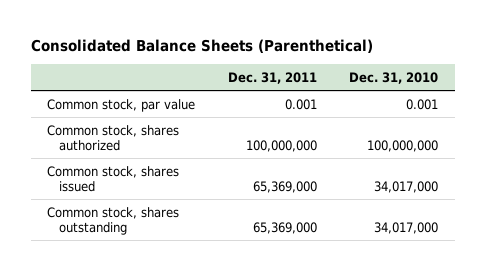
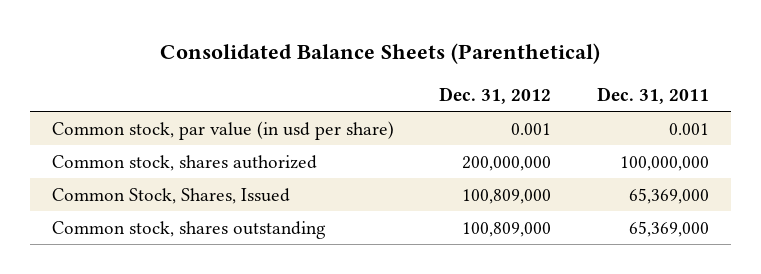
[349,71,439,84] Dec. 31, 2010 -> none
none -> [439,86,552,104] Dec. 31, 2012
[47,98,196,112] Common stock, par value -> [52,120,395,140] Common stock, par value (in usd per share)
[47,165,180,193] Common stock, shares issued -> [52,187,291,204] Common Stock, Shares, Issued

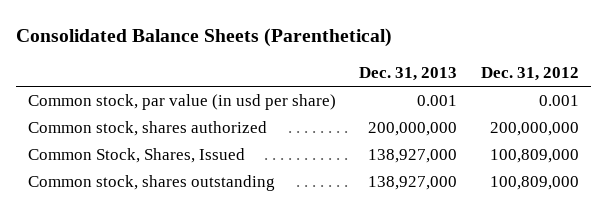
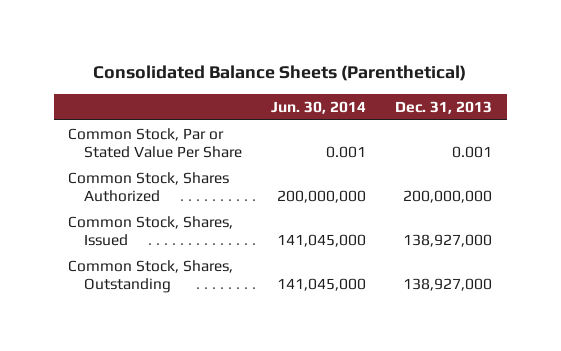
[481,67,580,82] Dec. 31, 2012 -> none
none -> [270,100,366,114] Jun. 30, 2014
[27,94,336,111] Common stock, par value (in usd per share) -> [68,128,242,159] Common Stock, Par or Stated Value Per Share
[27,121,267,137] Common stock, shares authorized -> [68,172,230,203] Common Stock, Shares Authorized
[27,175,275,192] Common stock, shares outstanding -> [68,260,234,294] Common Stock, Shares, Outstanding

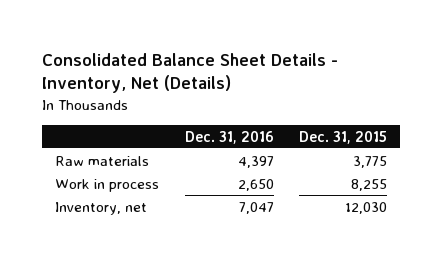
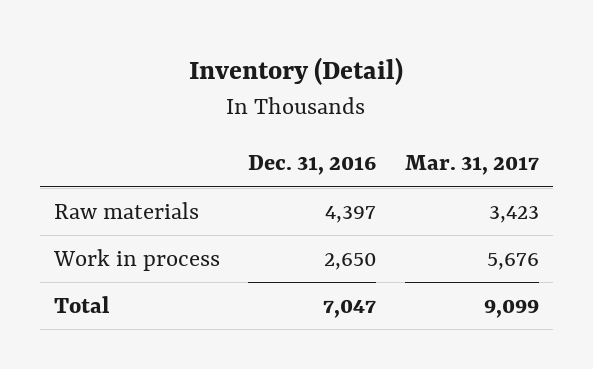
[42,52,339,94] Consolidated Balance Sheet Details - Inventory, Net (Details) -> [189,57,404,86] Inventory (Detail)
[299,130,388,144] Dec. 31, 2015 -> none
none -> [404,155,539,176] Mar. 31, 2017
[55,201,148,215] Inventory, net -> [53,295,109,313] Total

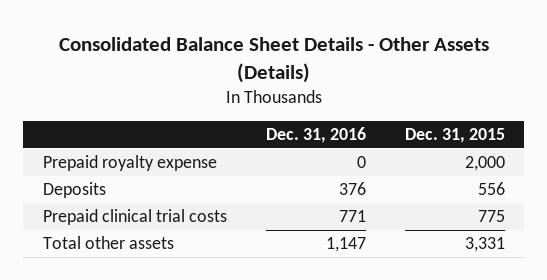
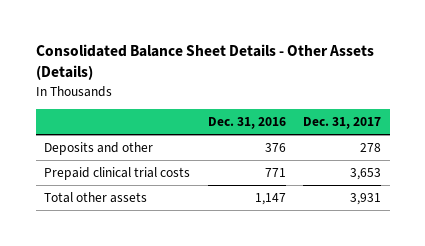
[404,127,505,143] Dec. 31, 2015 -> none
none -> [302,117,381,130] Dec. 31, 2017
[42,155,217,172] Prepaid royalty expense -> none
[42,182,106,199] Deposits -> [44,141,154,155] Deposits and other

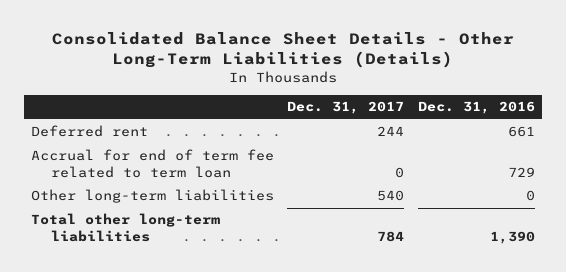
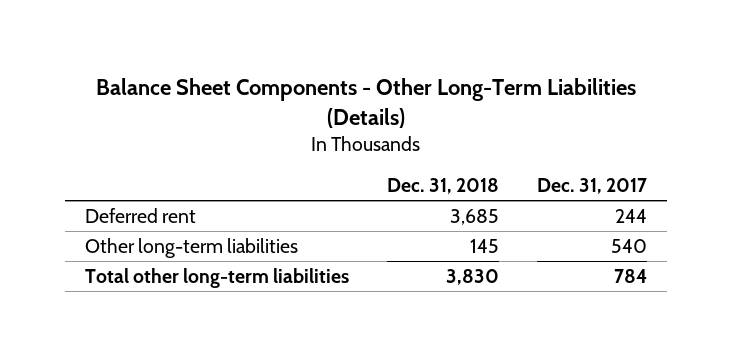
[51,31,514,69] Consolidated Balance Sheet Details - Other Long-Term Liabilities (Details) -> [96,78,637,129] Balance Sheet Components - Other Long-Term Liabilities (Details)
[418,101,536,115] Dec. 31, 2016 -> none
none -> [387,178,500,195] Dec. 31, 2018
[30,149,274,178] Accrual for end of term fee related to term loan -> none

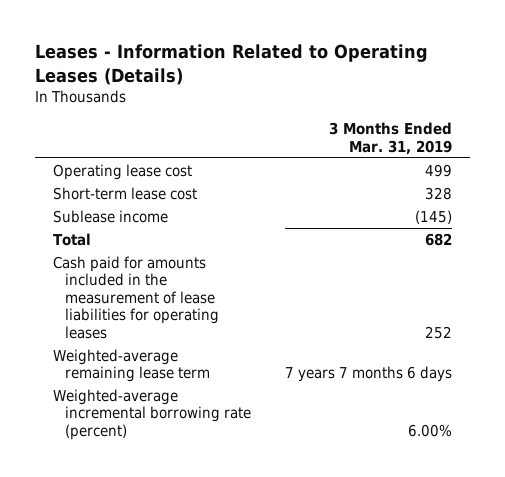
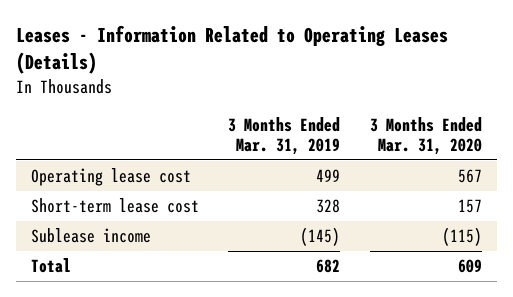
none -> [370,116,483,155] 3 Months Ended Mar. 31, 2020
[52,256,219,339] Cash paid for amounts included in the measurement of lease liabilities for operating leases -> none
[52,349,210,383] Weighted-average remaining lease term -> none
[52,389,251,440] Weighted-average incremental borrowing rate (percent) -> none

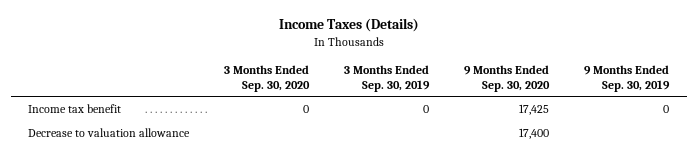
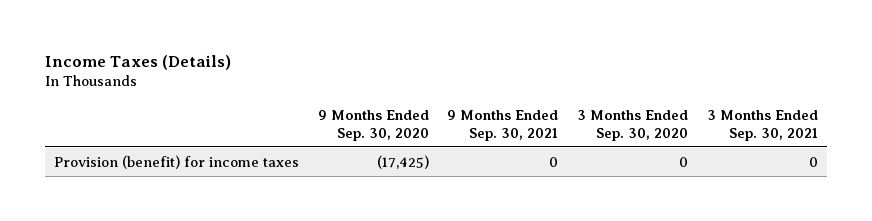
[344,64,431,92] 3 Months Ended Sep. 30, 2019 -> none
[584,64,671,92] 9 Months Ended Sep. 30, 2019 -> none
none -> [447,109,559,141] 9 Months Ended Sep. 30, 2021
none -> [706,109,818,141] 3 Months Ended Sep. 30, 2021
[28,128,191,138] Decrease to valuation allowance -> none
[28,104,122,114] Income tax benefit -> [53,154,299,169] Provision (benefit) for income taxes
[519,104,550,116] 17,425 -> [376,154,429,169] (17,425)

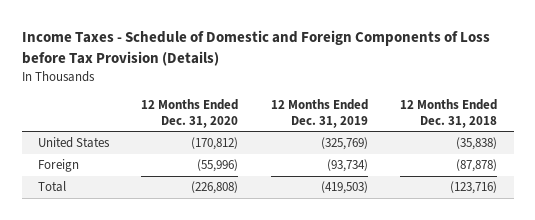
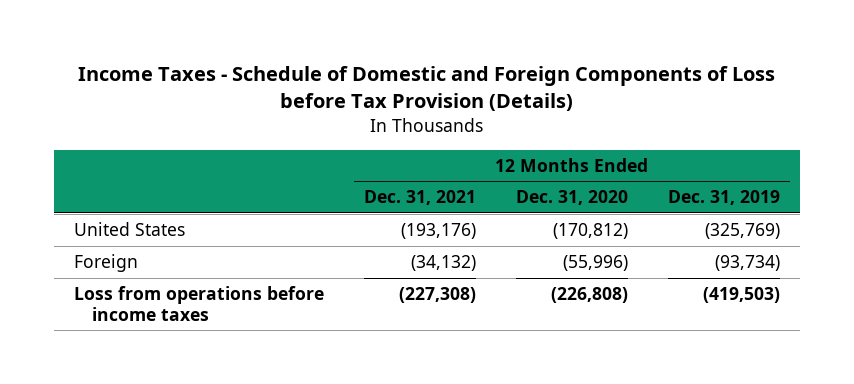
[400,99,498,128] 12 Months Ended Dec. 31, 2018 -> none
none -> [363,190,476,206] Dec. 31, 2021
[37,181,66,193] Total -> [73,286,324,321] Loss from operations before income taxes

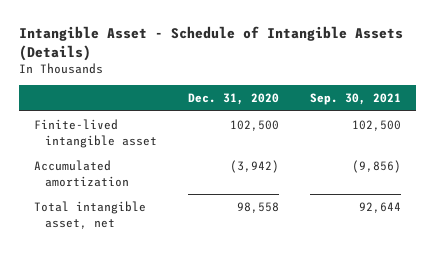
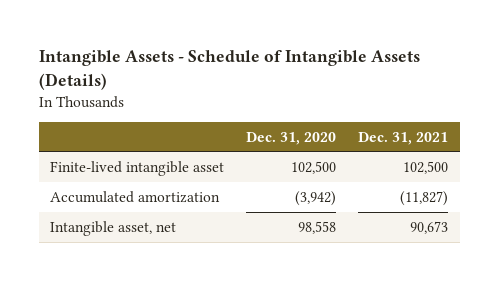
[18,25,403,61] Intangible Asset - Schedule of Intangible Assets (Details) -> [38,50,420,91] Intangible Assets - Schedule of Intangible Assets (Details)
[309,93,401,106] Sep. 30, 2021 -> none
none -> [358,131,449,145] Dec. 31, 2021
[34,200,147,229] Total intangible asset, net -> [49,220,176,236] Intangible asset, net

